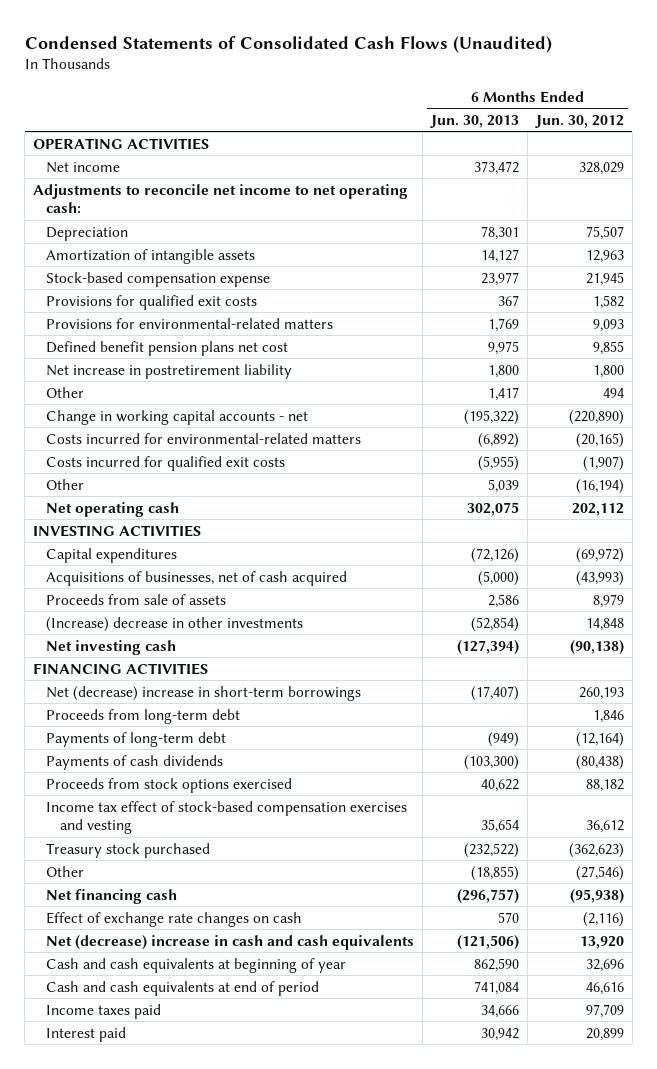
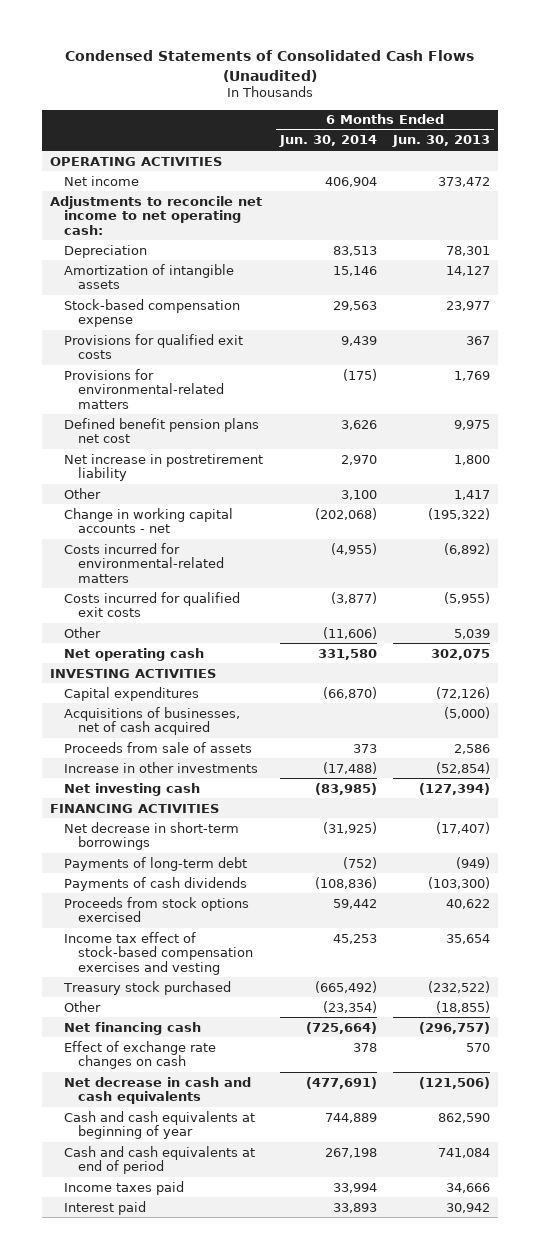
[534,114,624,128] Jun. 30, 2012 -> none
none -> [278,135,377,148] Jun. 30, 2014
[46,616,304,632] (Increase) decrease in other investments -> [64,761,259,773] Increase in other investments
[46,708,241,724] Proceeds from long-term debt -> none
[46,685,362,701] Net (decrease) increase in short-term borrowings -> [64,821,240,851] Net decrease in short-term borrowings
[46,934,415,950] Net (decrease) increase in cash and cash equivalents -> [64,1076,252,1105] Net decrease in cash and cash equivalents

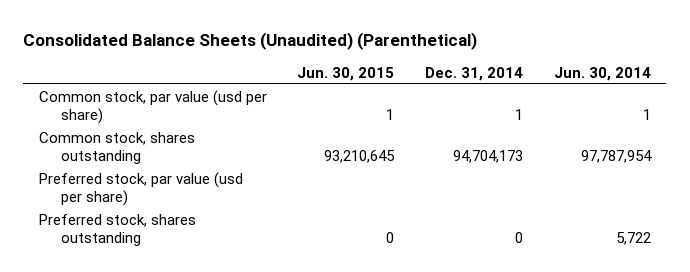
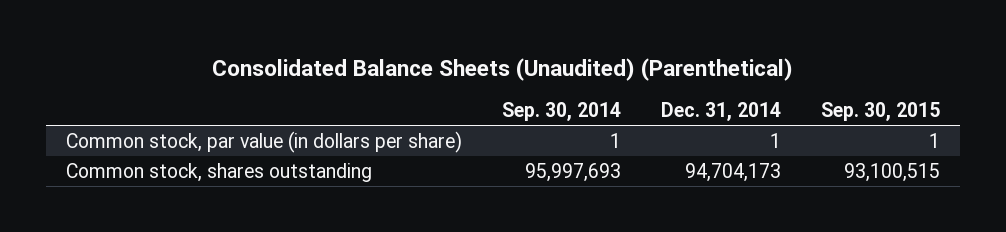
[297,66,395,81] Jun. 30, 2015 -> none
[554,66,652,81] Jun. 30, 2014 -> none
none -> [502,102,622,122] Sep. 30, 2014
none -> [821,102,941,122] Sep. 30, 2015
[38,89,267,124] Common stock, par value (usd per share) -> [66,130,463,153] Common stock, par value (in dollars per share)
[38,171,243,206] Preferred stock, par value (usd per share) -> none
[38,213,196,246] Preferred stock, shares outstanding -> none

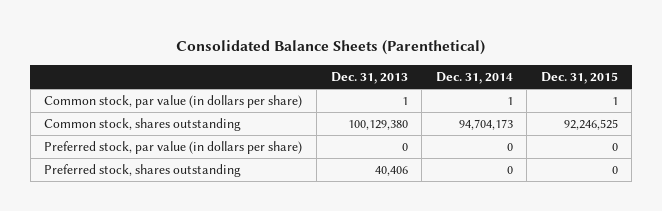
[212,58,794,82] Consolidated Balance Sheets (Unaudited) (Parenthetical) -> [176,40,486,56] Consolidated Balance Sheets (Parenthetical)
[502,102,622,122] Sep. 30, 2014 -> none
[821,102,941,122] Sep. 30, 2015 -> none
none -> [330,71,408,84] Dec. 31, 2013
none -> [540,71,618,84] Dec. 31, 2015
none -> [44,140,303,154] Preferred stock, par value (in dollars per share)
none -> [44,163,242,177] Preferred stock, shares outstanding

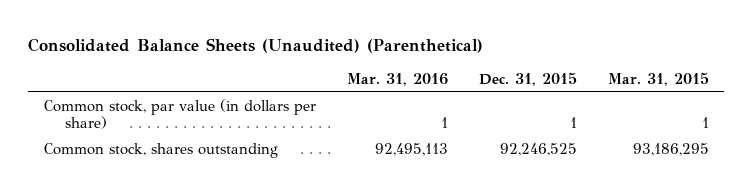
[176,40,486,56] Consolidated Balance Sheets (Parenthetical) -> [28,38,484,54] Consolidated Balance Sheets (Unaudited) (Parenthetical)
[330,71,408,84] Dec. 31, 2013 -> none
[435,71,513,84] Dec. 31, 2014 -> none
none -> [346,73,448,87] Mar. 31, 2016
none -> [607,72,709,87] Mar. 31, 2015
[44,140,303,154] Preferred stock, par value (in dollars per share) -> none
[44,163,242,177] Preferred stock, shares outstanding -> none

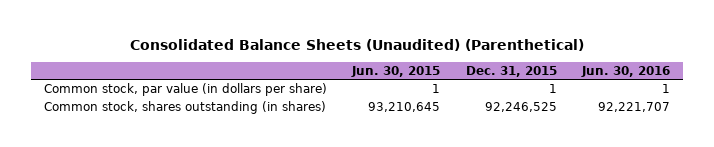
[346,73,448,87] Mar. 31, 2016 -> none
[607,72,709,87] Mar. 31, 2015 -> none
none -> [351,65,441,77] Jun. 30, 2015
none -> [581,65,671,77] Jun. 30, 2016
[43,142,278,158] Common stock, shares outstanding -> [43,101,326,115] Common stock, shares outstanding (in shares)

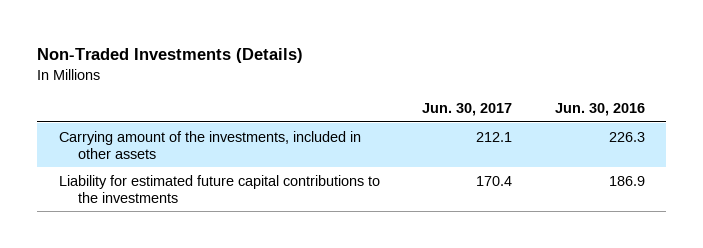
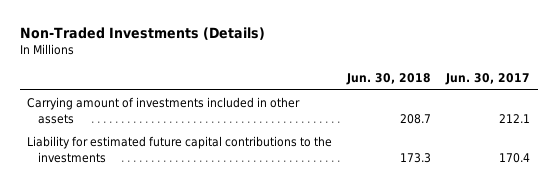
[554,102,645,116] Jun. 30, 2016 -> none
none -> [346,72,432,85] Jun. 30, 2018
[58,130,361,159] Carrying amount of the investments, included in other assets -> [27,97,301,124] Carrying amount of investments included in other assets

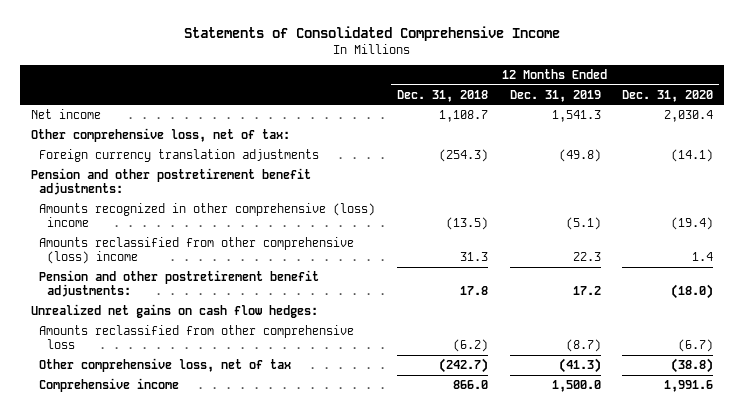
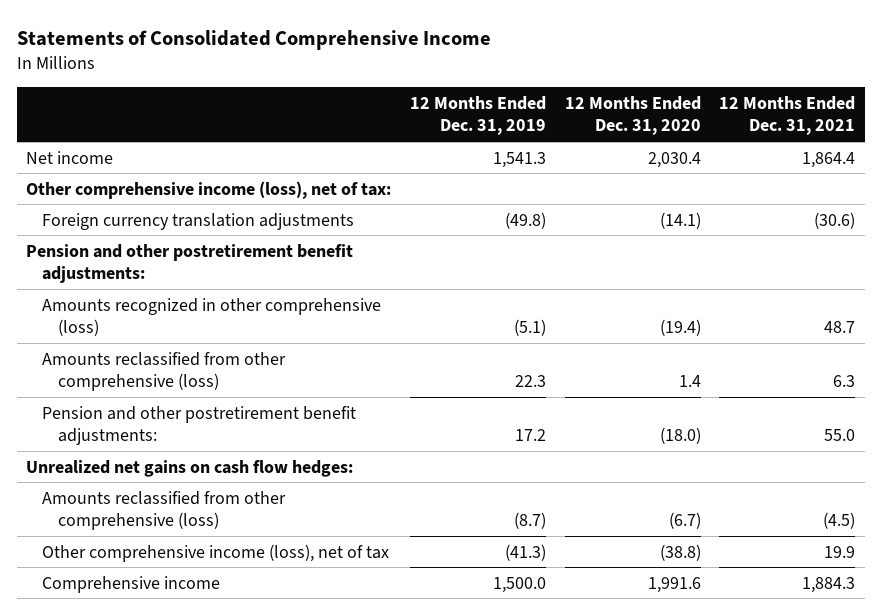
[396,89,488,102] Dec. 31, 2018 -> none
none -> [719,95,856,136] 12 Months Ended Dec. 31, 2021
[31,127,291,142] Other comprehensive loss, net of tax: -> [26,180,392,199] Other comprehensive income (loss), net of tax:
[39,202,376,227] Amounts recognized in other comprehensive (loss) income -> [42,297,382,337] Amounts recognized in other comprehensive (loss)
[39,236,355,264] Amounts reclassified from other comprehensive (loss) income -> [42,351,287,392] Amounts reclassified from other comprehensive (loss)
[39,324,355,349] Amounts reclassified from other comprehensive loss -> [42,490,287,531] Amounts reclassified from other comprehensive (loss)
[39,357,292,372] Other comprehensive loss, net of tax -> [42,543,390,562] Other comprehensive income (loss), net of tax

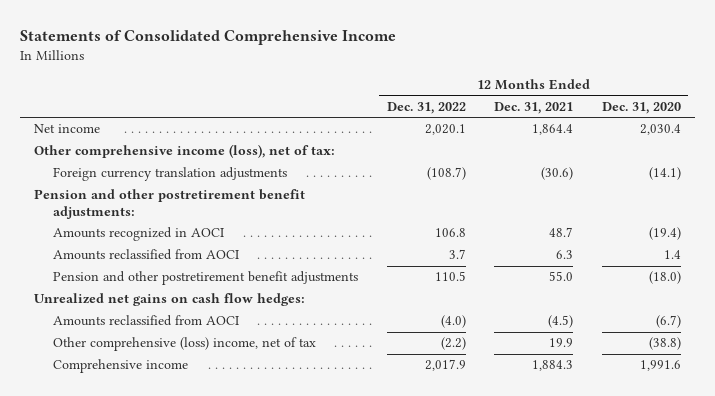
[410,95,547,136] 12 Months Ended Dec. 31, 2019 -> none
none -> [386,101,466,114] Dec. 31, 2022
[42,297,382,337] Amounts recognized in other comprehensive (loss) -> [52,227,224,242] Amounts recognized in AOCI
[42,351,287,392] Amounts reclassified from other comprehensive (loss) -> [52,249,239,261] Amounts reclassified from AOCI
[42,405,357,446] Pension and other postretirement benefit adjustments: -> [52,271,358,286] Pension and other postretirement benefit adjustments
[42,490,287,531] Amounts reclassified from other comprehensive (loss) -> [52,315,239,327] Amounts reclassified from AOCI
[42,543,390,562] Other comprehensive income (loss), net of tax -> [52,337,316,352] Other comprehensive (loss) income, net of tax

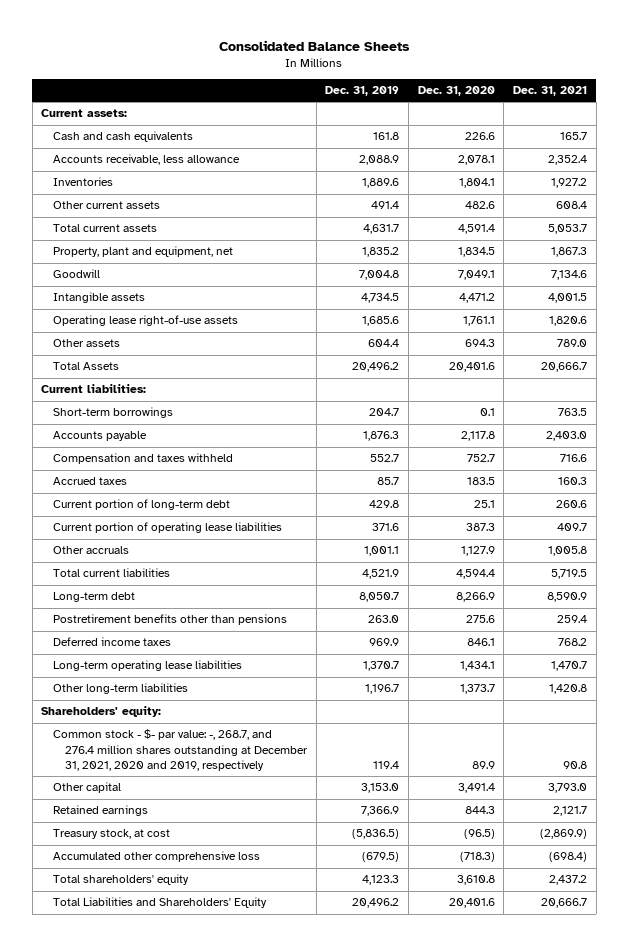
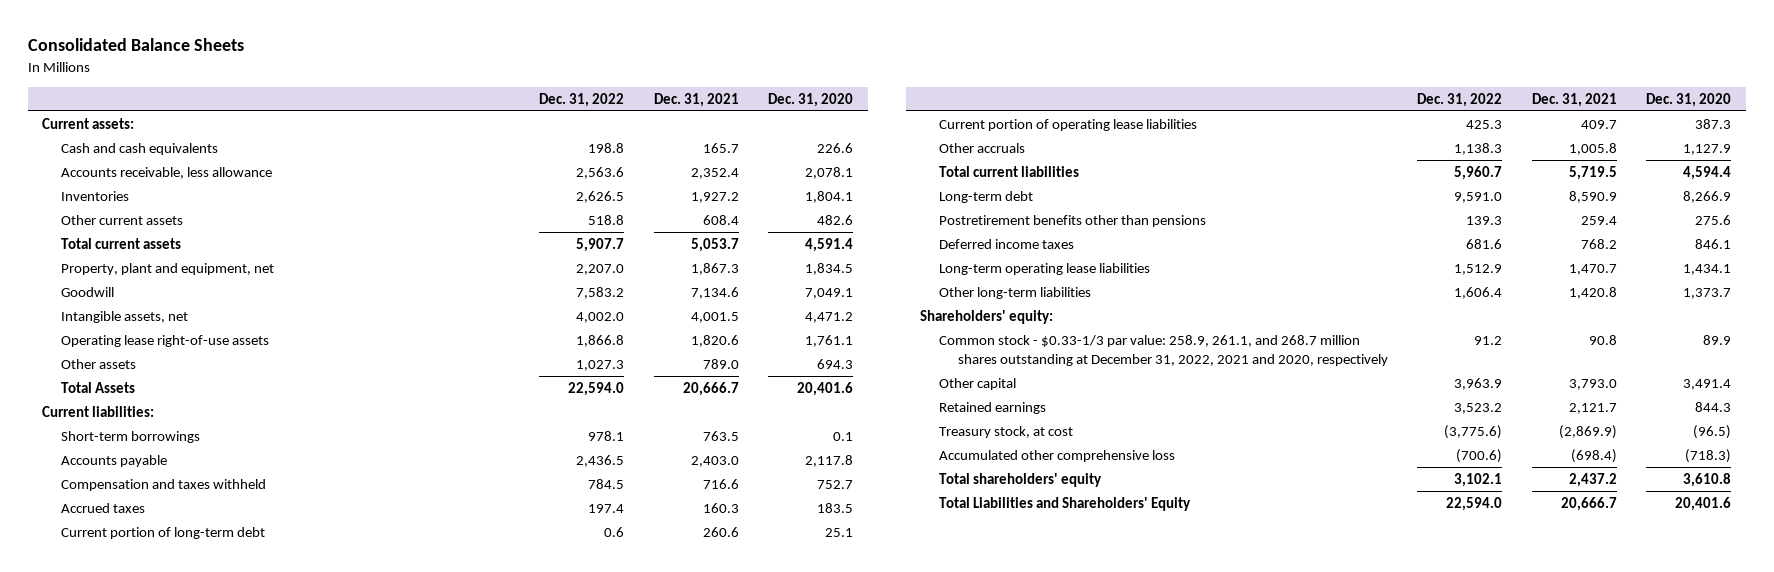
[325,86,400,97] Dec. 31, 2019 -> none
none -> [539,92,625,107] Dec. 31, 2022
[53,292,146,304] Intangible assets -> [61,310,189,323] Intangible assets, net
[53,729,308,771] Common stock - $- par value: -, 268.7, and 276.4 million shares outstanding at December 31, 2021, 2020 and 2019, respectively -> [939,334,1388,366] Common stock - $0.33-1/3 par value: 258.9, 261.1, and 268.7 million shares outstanding at December 31, 2022, 2021 and 2020, respectively

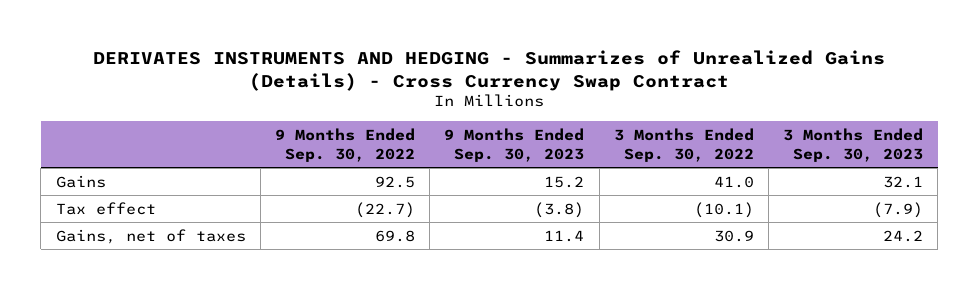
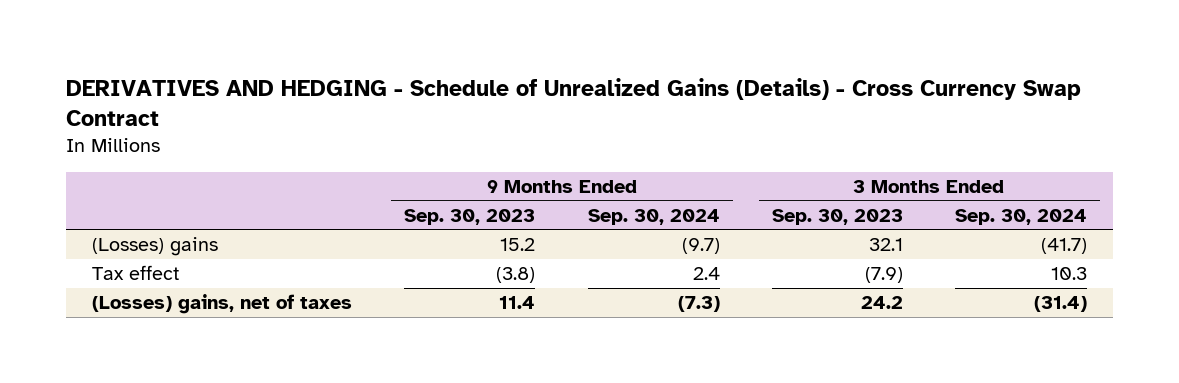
[93,49,886,91] DERIVATES INSTRUMENTS AND HEDGING - Summarizes of Unrealized Gains (Details) - Cross Currency Swap Contract -> [65,77,1081,127] DERIVATIVES AND HEDGING - Schedule of Unrealized Gains (Details) - Cross Currency Swap Contract
[275,127,416,162] 9 Months Ended Sep. 30, 2022 -> none
[613,127,754,162] 3 Months Ended Sep. 30, 2022 -> none
none -> [587,208,720,225] Sep. 30, 2024
none -> [955,208,1088,225] Sep. 30, 2024
[55,174,106,188] Gains -> [91,236,218,256] (Losses) gains
[55,228,246,244] Gains, net of taxes -> [91,293,352,314] (Losses) gains, net of taxes

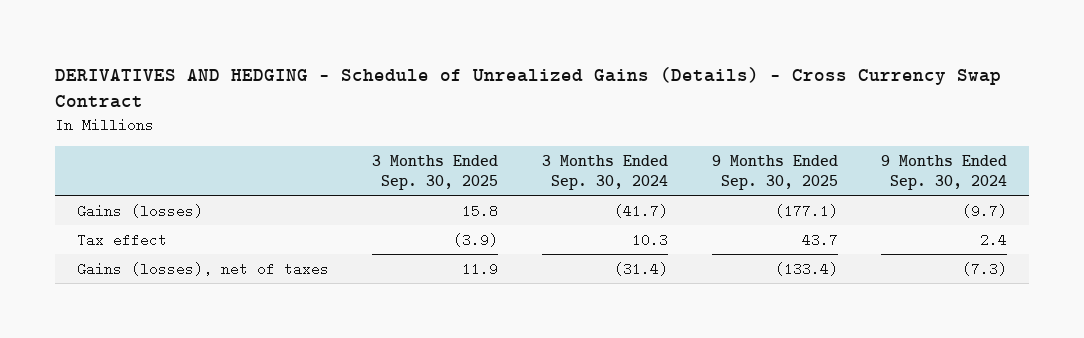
[404,208,536,225] Sep. 30, 2023 -> none
[771,208,903,225] Sep. 30, 2023 -> none
none -> [372,154,499,191] 3 Months Ended Sep. 30, 2025
none -> [711,154,838,191] 9 Months Ended Sep. 30, 2025
[91,236,218,256] (Losses) gains -> [76,203,203,218] Gains (losses)
[91,293,352,314] (Losses) gains, net of taxes -> [76,261,329,276] Gains (losses), net of taxes

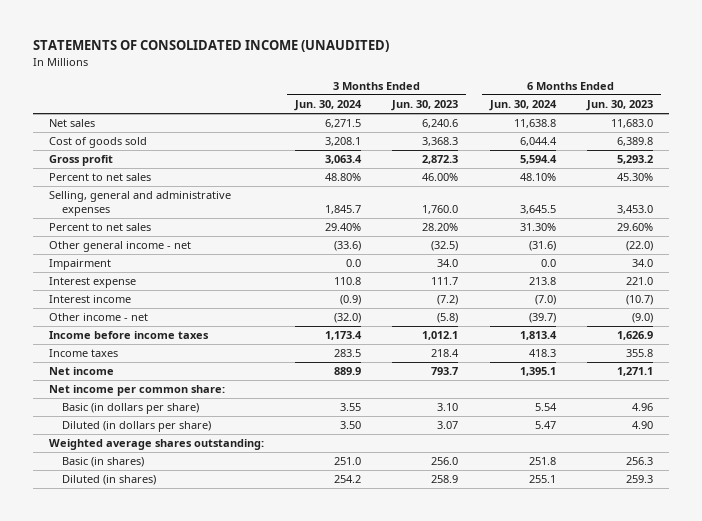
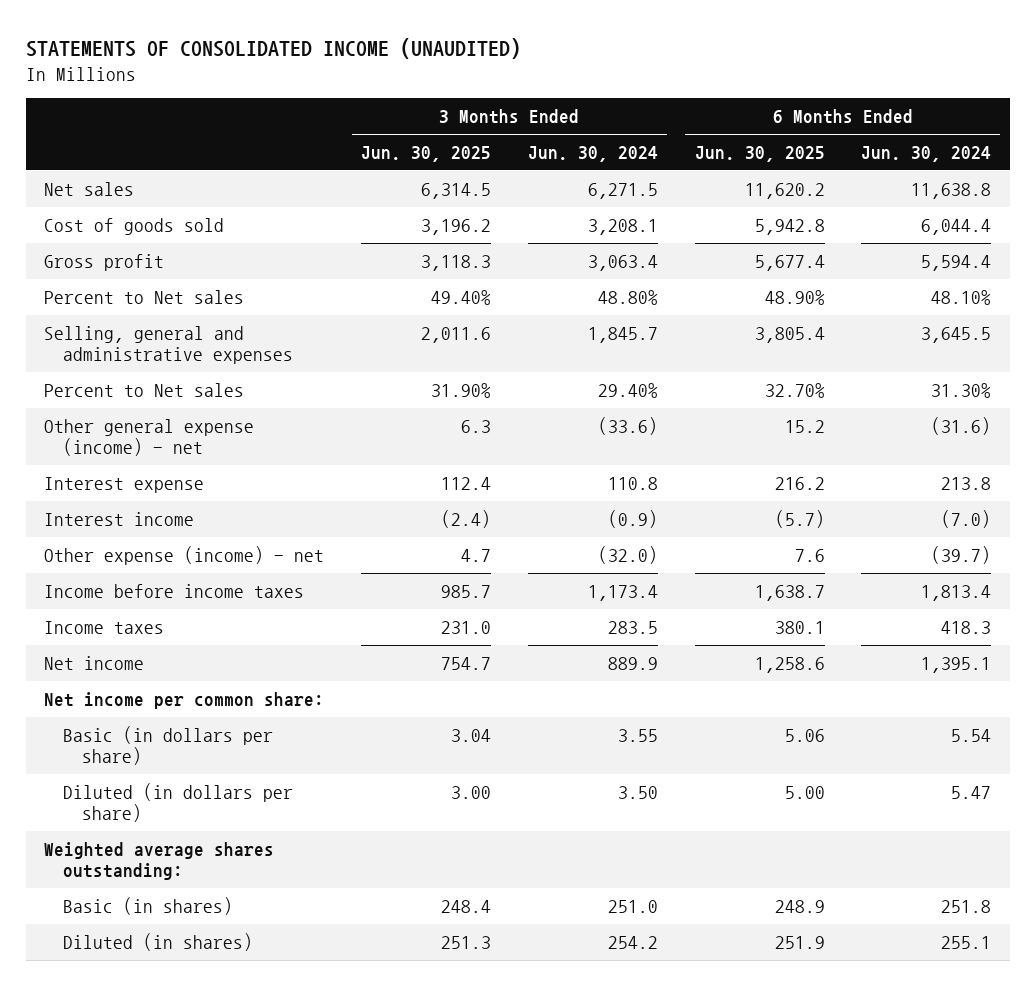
[391,100,459,112] Jun. 30, 2023 -> none
[586,100,654,112] Jun. 30, 2023 -> none
none -> [361,146,492,163] Jun. 30, 2025
none -> [694,146,825,163] Jun. 30, 2025
[48,173,151,182] Percent to net sales -> [44,289,245,304] Percent to Net sales
[48,259,111,271] Impairment -> none
[48,223,151,232] Percent to net sales -> [44,382,245,397] Percent to Net sales
[48,241,191,253] Other general income - net -> [44,418,255,457] Other general expense (income) - net
[48,313,148,322] Other income - net -> [44,545,325,565] Other expense (income) - net

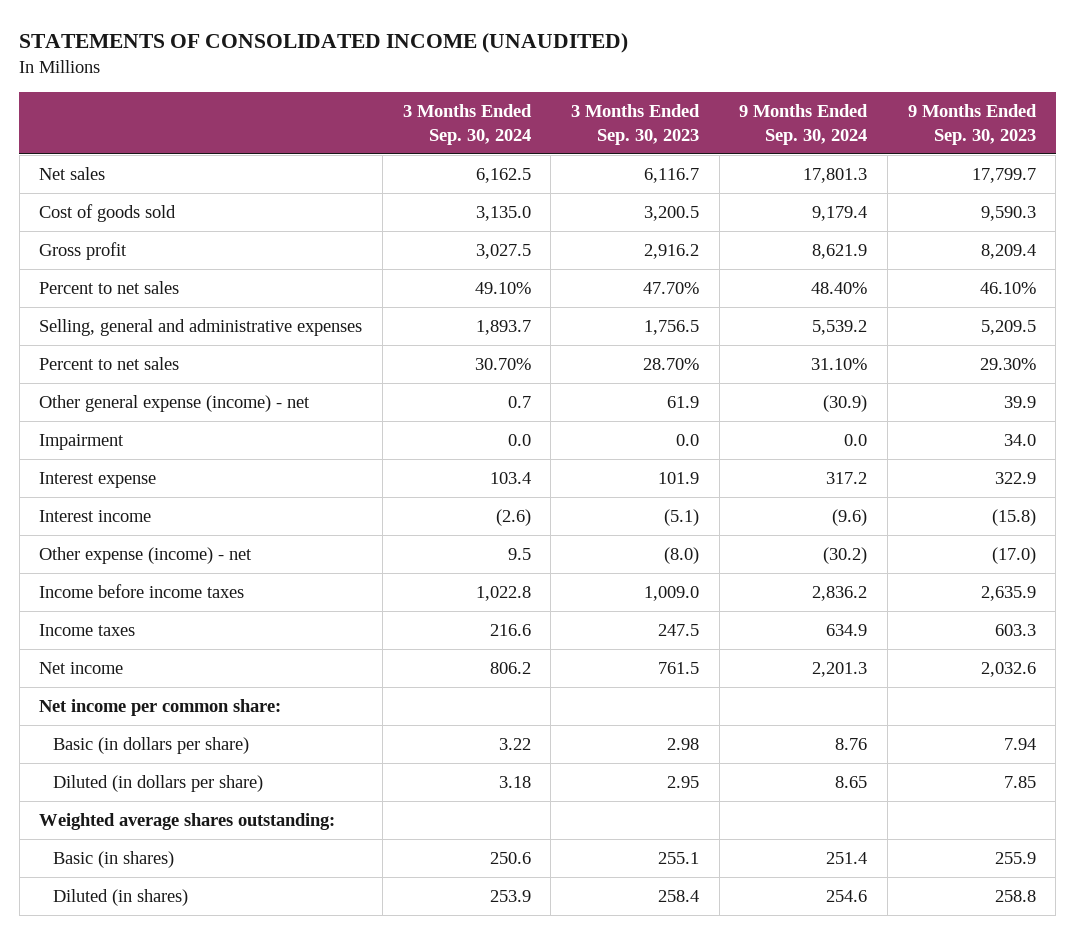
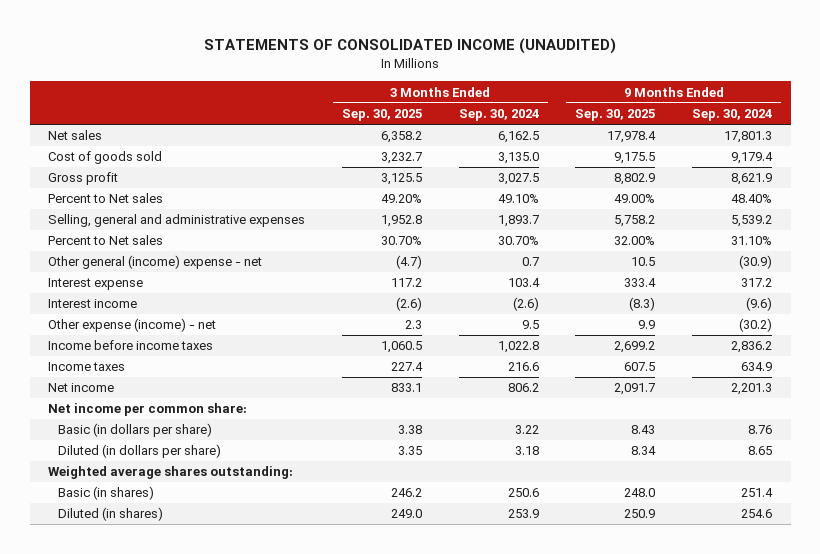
[570,103,700,146] 3 Months Ended Sep. 30, 2023 -> none
[907,103,1037,146] 9 Months Ended Sep. 30, 2023 -> none
none -> [341,109,422,122] Sep. 30, 2025
none -> [575,109,656,122] Sep. 30, 2025
[39,280,180,294] Percent to net sales -> [48,193,164,204] Percent to Net sales
[39,433,125,450] Impairment -> none
[39,356,180,370] Percent to net sales -> [48,235,164,246] Percent to Net sales
[39,394,311,412] Other general expense (income) - net -> [48,255,263,270] Other general (income) expense - net

